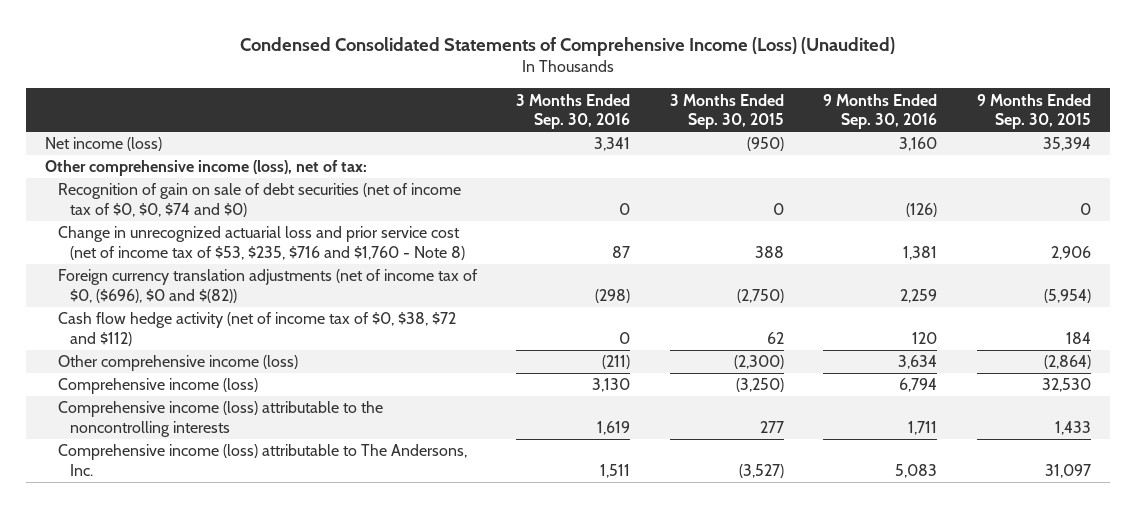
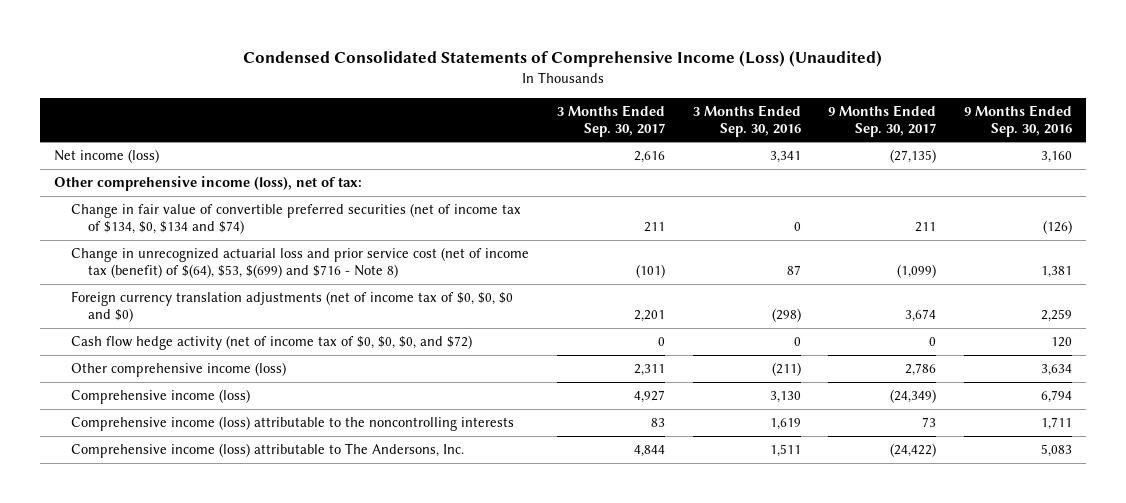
[669,93,784,130] 3 Months Ended Sep. 30, 2015 -> none
[976,93,1091,130] 9 Months Ended Sep. 30, 2015 -> none
none -> [556,104,665,137] 3 Months Ended Sep. 30, 2017
none -> [828,104,937,137] 9 Months Ended Sep. 30, 2017
[57,183,461,217] Recognition of gain on sale of debt securities (net of income tax of $0, $0, $74 and $0) -> [70,203,521,235] Change in fair value of convertible preferred securities (net of income tax of $134, $0, $134 and $74)
[57,226,465,260] Change in unrecognized actuarial loss and prior service cost (net of income tax of $53, $235, $716 and $1,760 - Note 8) -> [70,247,529,279] Change in unrecognized actuarial loss and prior service cost (net of income tax (benefit) of $(64), $53, $(699) and $716 - Note 8)
[57,269,478,303] Foreign currency translation adjustments (net of income tax of $0, ($696), $0 and $(82)) -> [70,291,513,323] Foreign currency translation adjustments (net of income tax of $0, $0, $0 and $0)
[57,312,456,346] Cash flow hedge activity (net of income tax of $0, $38, $72 and $112) -> [70,335,472,351] Cash flow hedge activity (net of income tax of $0, $0, $0, and $72)

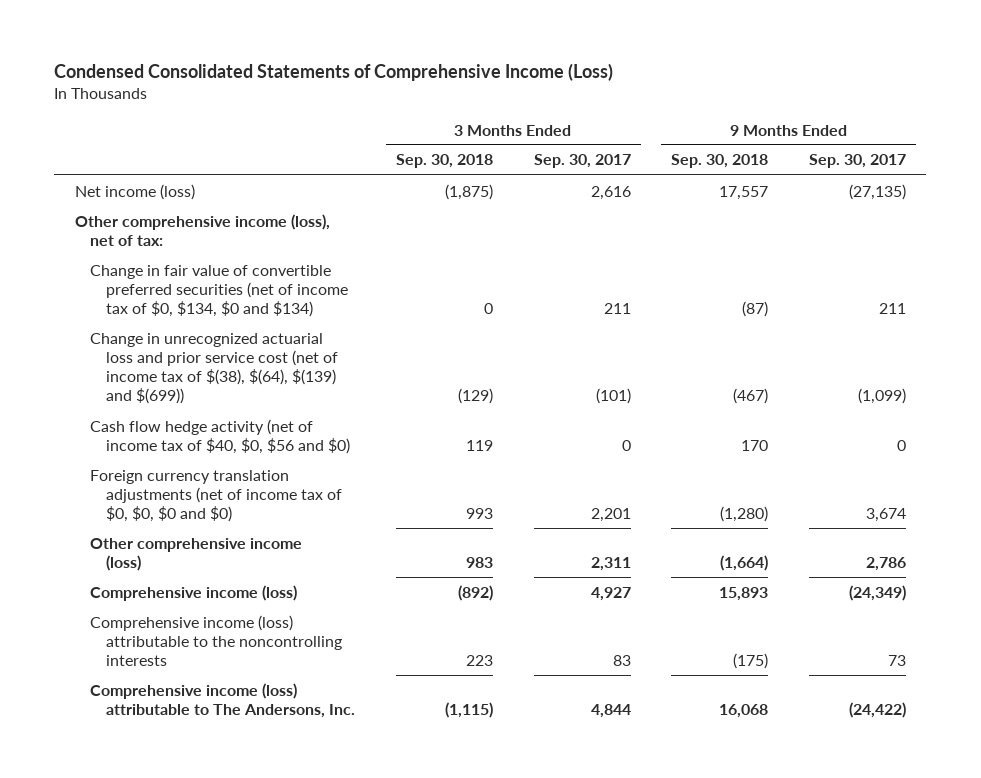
[243,50,883,68] Condensed Consolidated Statements of Comprehensive Income (Loss) (Unaudited) -> [54,63,614,82] Condensed Consolidated Statements of Comprehensive Income (Loss)
[692,104,801,137] 3 Months Ended Sep. 30, 2016 -> none
[964,104,1073,137] 9 Months Ended Sep. 30, 2016 -> none
none -> [395,154,493,169] Sep. 30, 2018
none -> [671,154,769,169] Sep. 30, 2018
[70,203,521,235] Change in fair value of convertible preferred securities (net of income tax of $134, $0, $134 and $74) -> [90,264,348,318] Change in fair value of convertible preferred securities (net of income tax of $0, $134, $0 and $134)
[70,247,529,279] Change in unrecognized actuarial loss and prior service cost (net of income tax (benefit) of $(64), $53, $(699) and $716 - Note 8) -> [90,332,338,405] Change in unrecognized actuarial loss and prior service cost (net of income tax of $(38), $(64), $(139) and $(699))
none -> [90,418,350,454] Cash flow hedge activity (net of income tax of $40, $0, $56 and $0)
[70,335,472,351] Cash flow hedge activity (net of income tax of $0, $0, $0, and $72) -> none

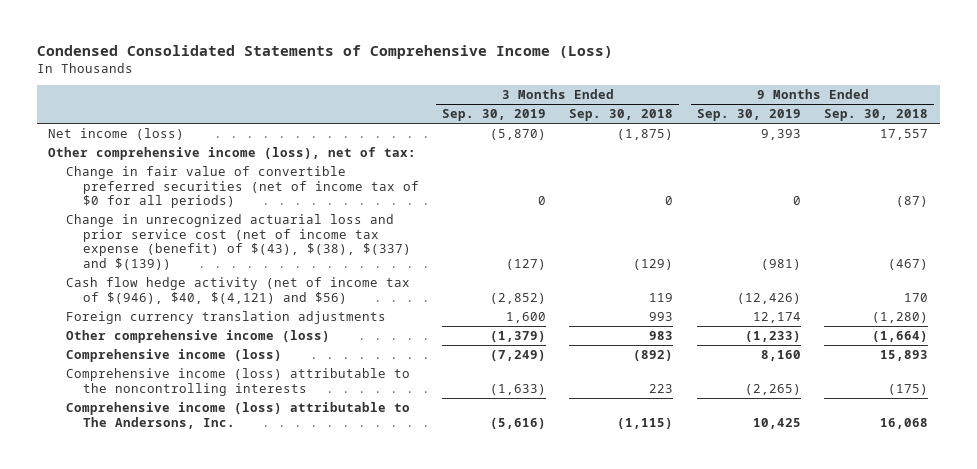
[533,154,631,169] Sep. 30, 2017 -> none
[809,154,907,169] Sep. 30, 2017 -> none
none -> [442,109,547,122] Sep. 30, 2019
none -> [696,109,801,122] Sep. 30, 2019
[90,264,348,318] Change in fair value of convertible preferred securities (net of income tax of $0, $134, $0 and $134) -> [65,165,419,209] Change in fair value of convertible preferred securities (net of income tax of $0 for all periods)
[90,332,338,405] Change in unrecognized actuarial loss and prior service cost (net of income tax of $(38), $(64), $(139) and $(699)) -> [65,213,411,271] Change in unrecognized actuarial loss and prior service cost (net of income tax expense (benefit) of $(43), $(38), $(337) and $(139))
[90,418,350,454] Cash flow hedge activity (net of income tax of $40, $0, $56 and $0) -> [65,276,410,304] Cash flow hedge activity (net of income tax of $(946), $40, $(4,121) and $56)
[90,469,342,523] Foreign currency translation adjustments (net of income tax of $0, $0, $0 and $0) -> [65,310,386,324] Foreign currency translation adjustments

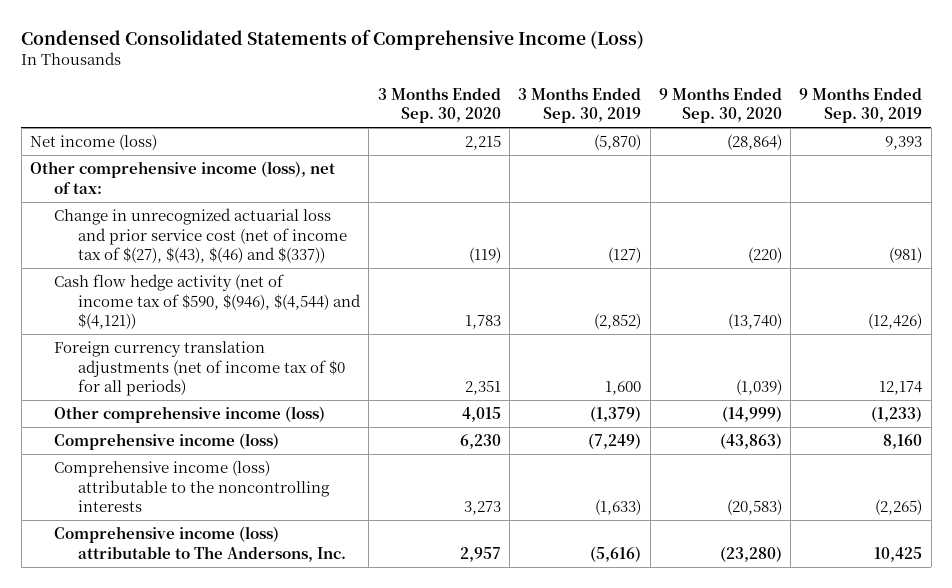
[569,109,674,122] Sep. 30, 2018 -> none
[824,109,929,122] Sep. 30, 2018 -> none
none -> [377,86,501,124] 3 Months Ended Sep. 30, 2020
none -> [658,86,782,124] 9 Months Ended Sep. 30, 2020
[65,165,419,209] Change in fair value of convertible preferred securities (net of income tax of $0 for all periods) -> none
[65,213,411,271] Change in unrecognized actuarial loss and prior service cost (net of income tax expense (benefit) of $(43), $(38), $(337) and $(139)) -> [54,208,348,263] Change in unrecognized actuarial loss and prior service cost (net of income tax of $(27), $(43), $(46) and $(337))
[65,276,410,304] Cash flow hedge activity (net of income tax of $(946), $40, $(4,121) and $56) -> [54,274,362,329] Cash flow hedge activity (net of income tax of $590, $(946), $(4,544) and $(4,121))
[65,310,386,324] Foreign currency translation adjustments -> [54,341,346,396] Foreign currency translation adjustments (net of income tax of $0 for all periods)

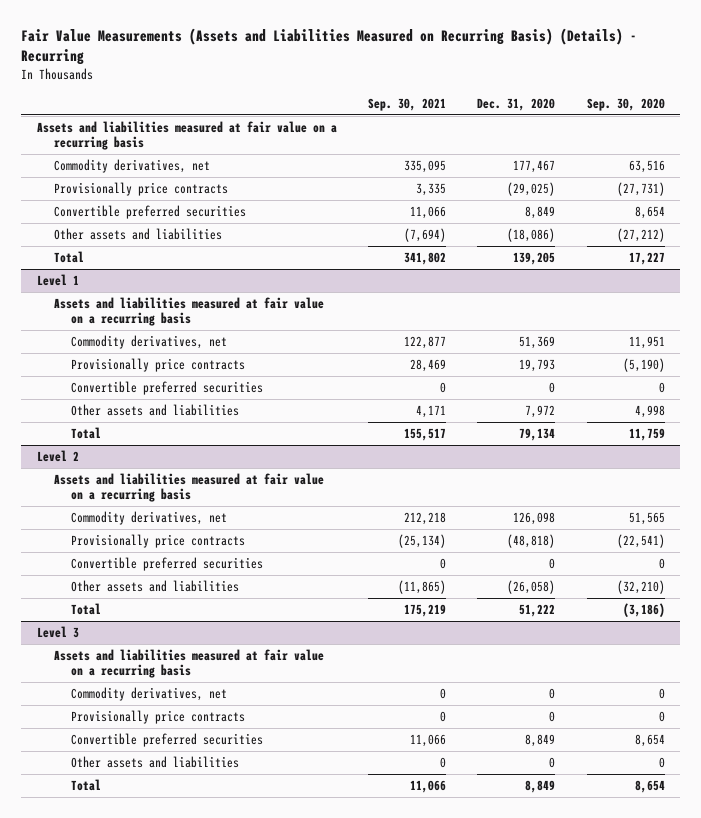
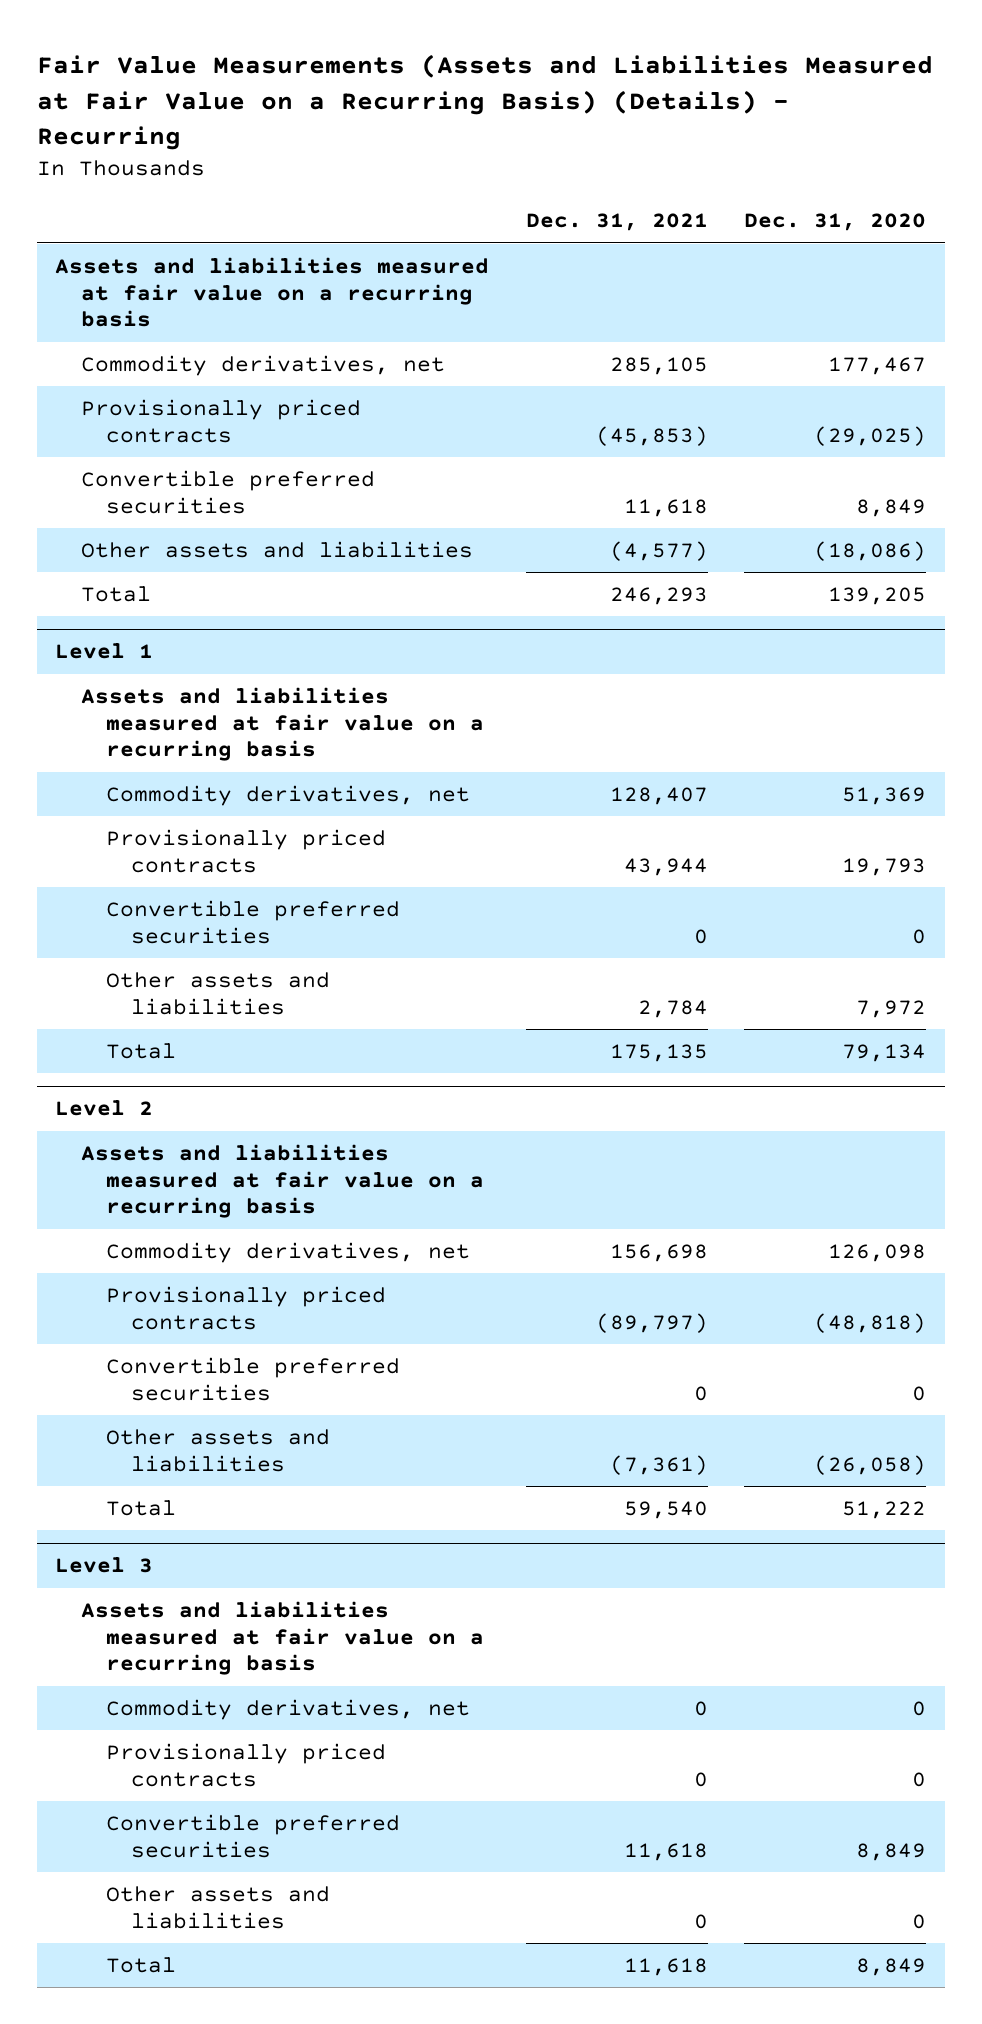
[21,28,638,66] Fair Value Measurements (Assets and Liabilities Measured on Recurring Basis) (Details) - Recurring -> [37,53,934,151] Fair Value Measurements (Assets and Liabilities Measured at Fair Value on a Recurring Basis) (Details) - Recurring
[368,97,447,111] Sep. 30, 2021 -> none
[586,97,665,111] Sep. 30, 2020 -> none
none -> [525,213,708,232] Dec. 31, 2021
[54,182,229,197] Provisionally price contracts -> [80,398,361,443] Provisionally priced contracts
[71,358,246,373] Provisionally price contracts -> [105,828,386,873] Provisionally priced contracts
[71,534,246,549] Provisionally price contracts -> [105,1285,386,1330] Provisionally priced contracts
[71,710,246,725] Provisionally price contracts -> [105,1742,386,1787] Provisionally priced contracts

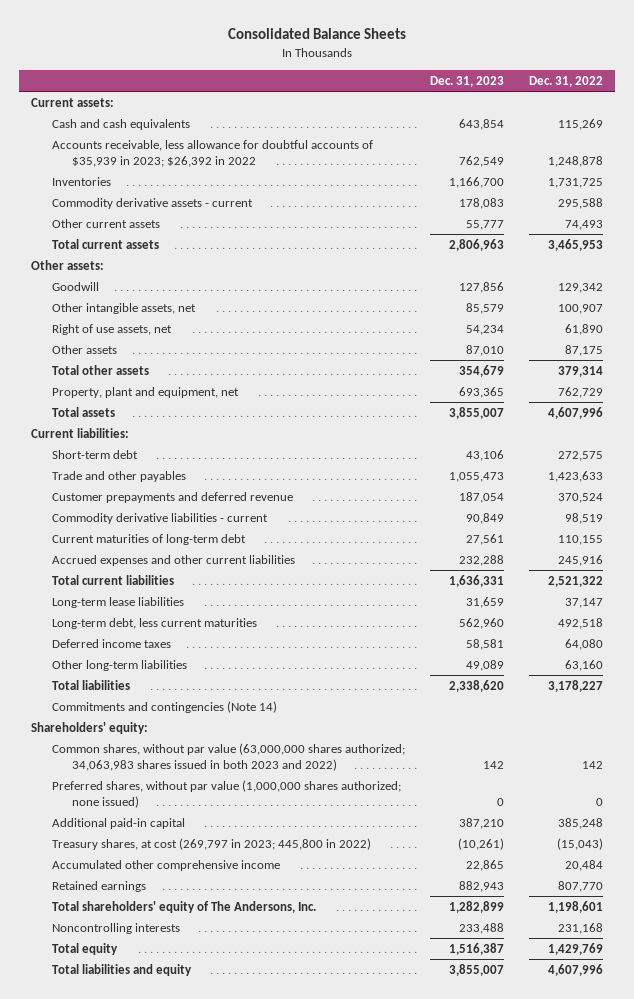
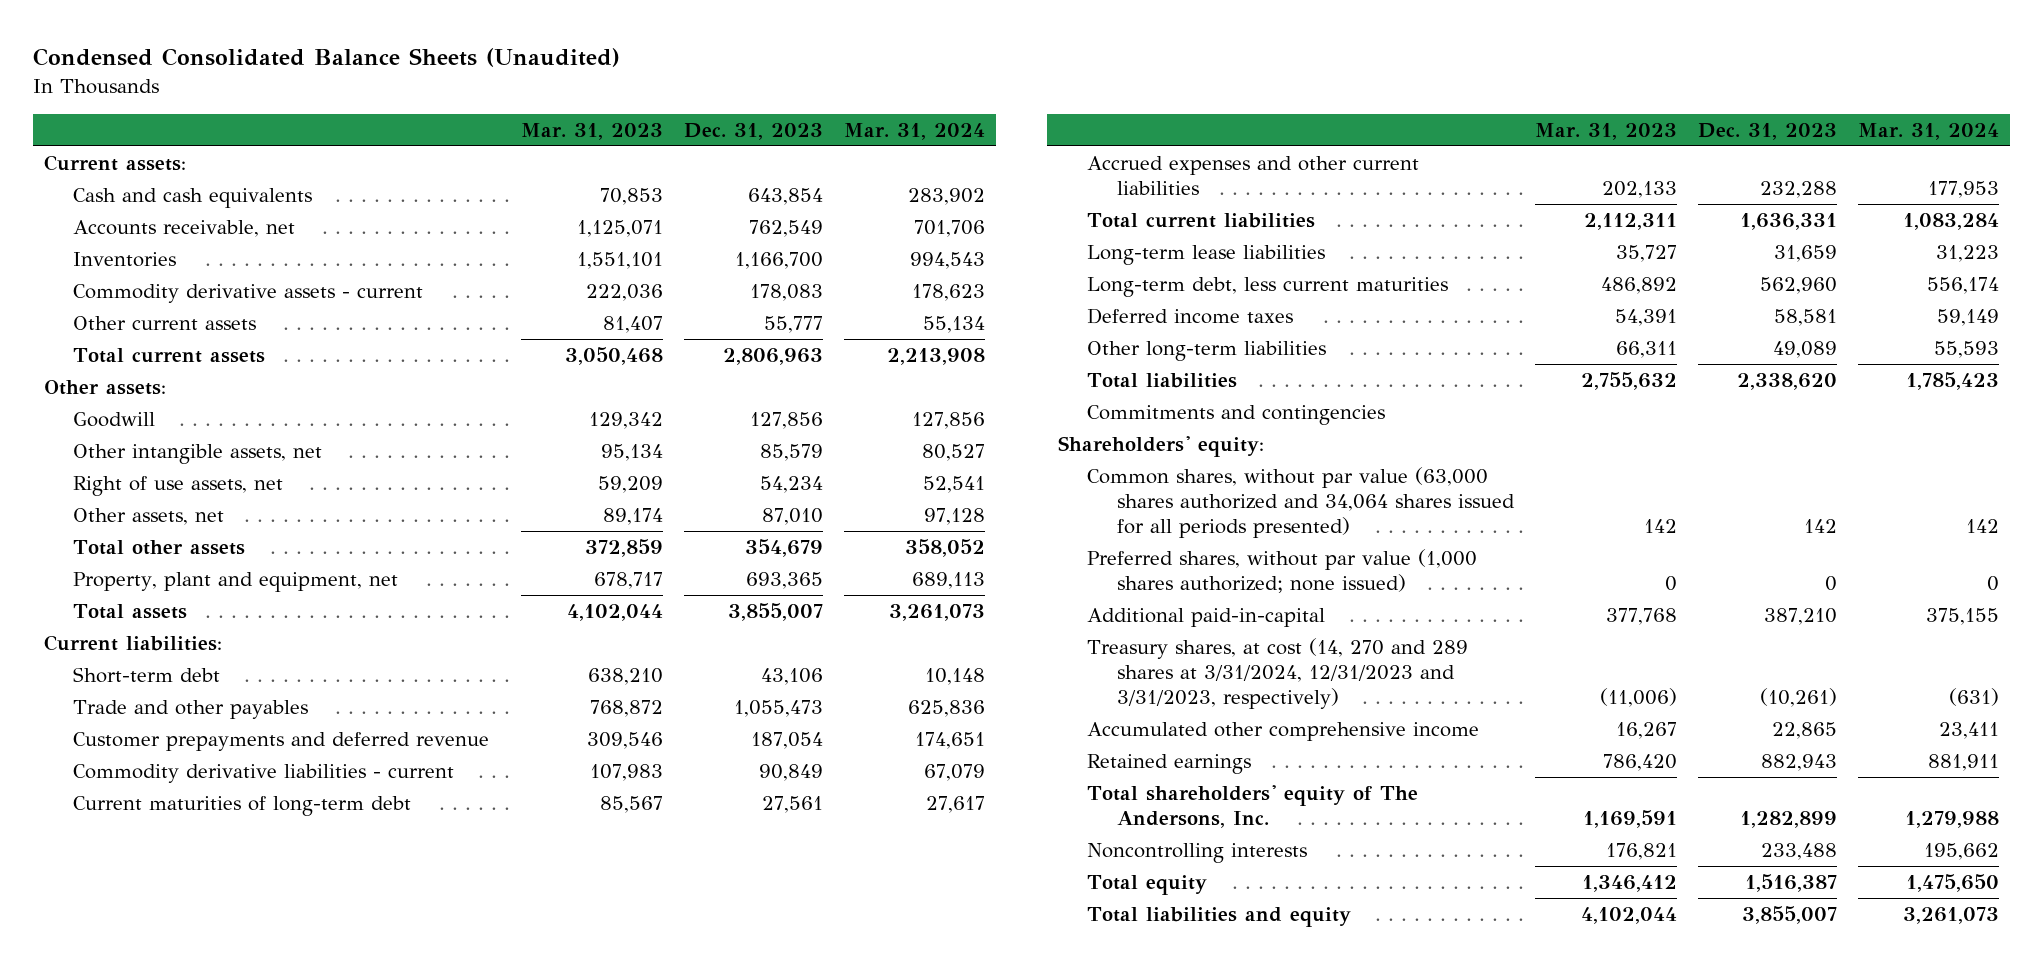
[227,28,406,40] Consolidated Balance Sheets -> [33,48,621,68] Condensed Consolidated Balance Sheets (Unaudited)
[528,75,603,87] Dec. 31, 2022 -> none
none -> [520,122,663,140] Mar. 31, 2023
none -> [844,122,986,140] Mar. 31, 2024
[51,139,373,167] Accounts receivable, less allowance for doubtful accounts of $35,939 in 2023; $26,392 in 2022 -> [73,220,296,238] Accounts receivable, net
[51,344,117,354] Other assets -> [73,508,225,526] Other assets, net
[51,700,277,713] Commitments and contingencies (Note 14) -> [1087,405,1386,426] Commitments and contingencies
[51,742,405,771] Common shares, without par value (63,000,000 shares authorized; 34,063,983 shares issued in both 2023 and 2022) -> [1087,467,1515,538] Common shares, without par value (63,000 shares authorized and 34,064 shares issued for all periods presented)
[51,779,401,808] Preferred shares, without par value (1,000,000 shares authorized; none issued) -> [1087,549,1478,594] Preferred shares, without par value (1,000 shares authorized; none issued)
[51,817,185,829] Additional paid-in capital -> [1087,608,1326,628] Additional paid-in-capital
[51,837,371,850] Treasury shares, at cost (269,797 in 2023; 445,800 in 2022) -> [1087,638,1469,709] Treasury shares, at cost (14, 270 and 289 shares at 3/31/2024, 12/31/2023 and 3/31/2023, respectively)

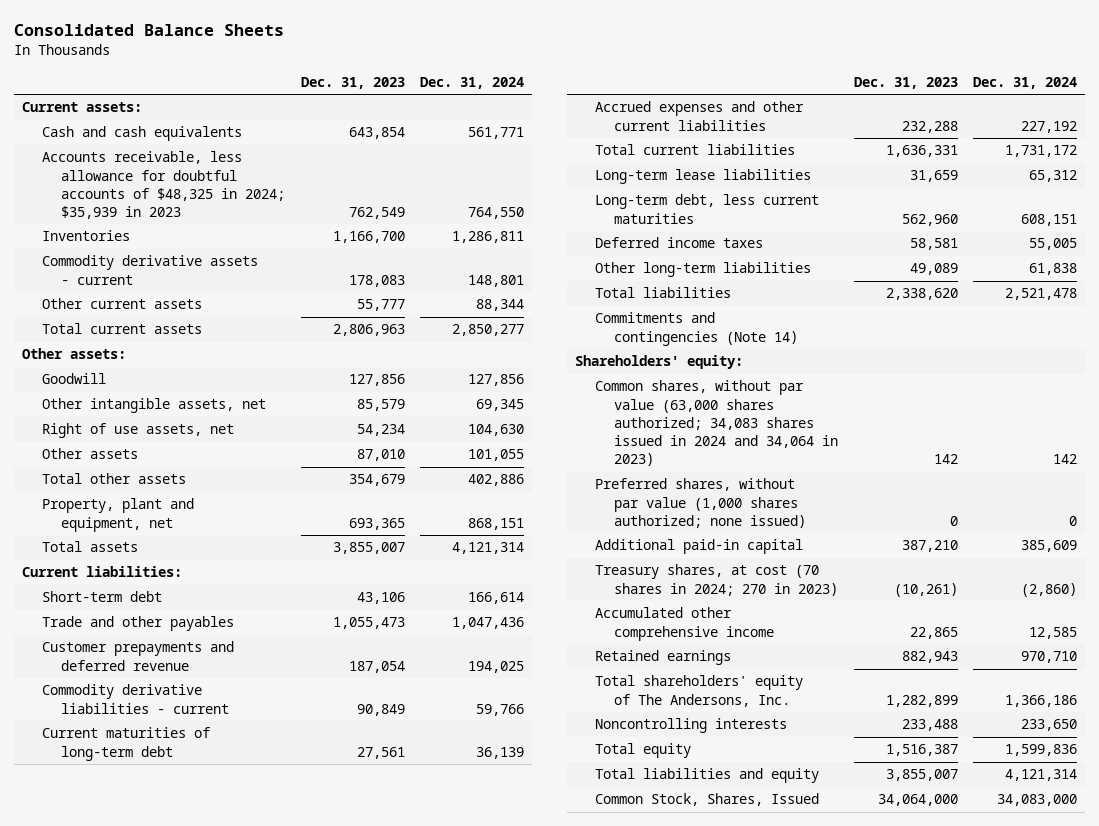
[33,48,621,68] Condensed Consolidated Balance Sheets (Unaudited) -> [14,24,285,37] Consolidated Balance Sheets
[520,122,663,140] Mar. 31, 2023 -> none
[844,122,986,140] Mar. 31, 2024 -> none
none -> [420,76,525,89] Dec. 31, 2024
[73,220,296,238] Accounts receivable, net -> [41,151,285,220] Accounts receivable, less allowance for doubtful accounts of $48,325 in 2024; $35,939 in 2023
[73,508,225,526] Other assets, net -> [41,448,138,460] Other assets
[1087,405,1386,426] Commitments and contingencies -> [594,312,798,346] Commitments and contingencies (Note 14)
[1087,467,1515,538] Common shares, without par value (63,000 shares authorized and 34,064 shares issued for all periods presented) -> [594,380,838,467] Common shares, without par value (63,000 shares authorized; 34,083 shares issued in 2024 and 34,064 in 2023)
[1087,608,1326,628] Additional paid-in-capital -> [594,539,803,555] Additional paid-in capital
[1087,638,1469,709] Treasury shares, at cost (14, 270 and 289 shares at 3/31/2024, 12/31/2023 and 3/31/2023, respectively) -> [594,564,838,596] Treasury shares, at cost (70 shares in 2024; 270 in 2023)
none -> [594,793,819,807] Common Stock, Shares, Issued

